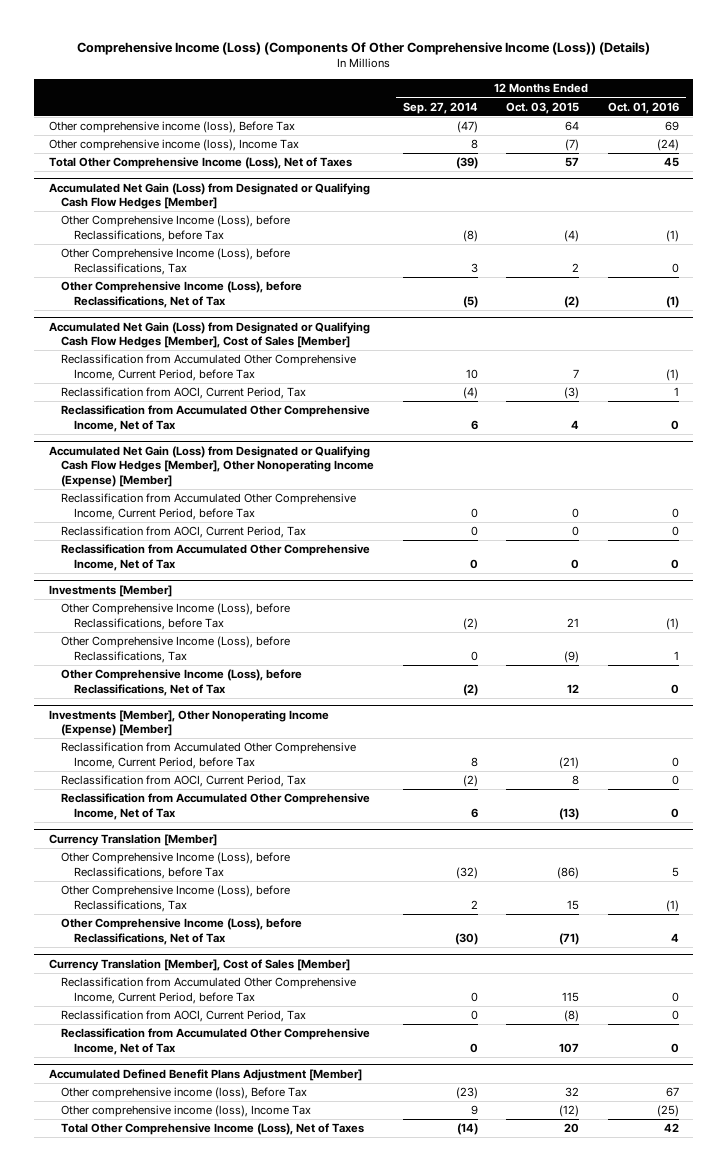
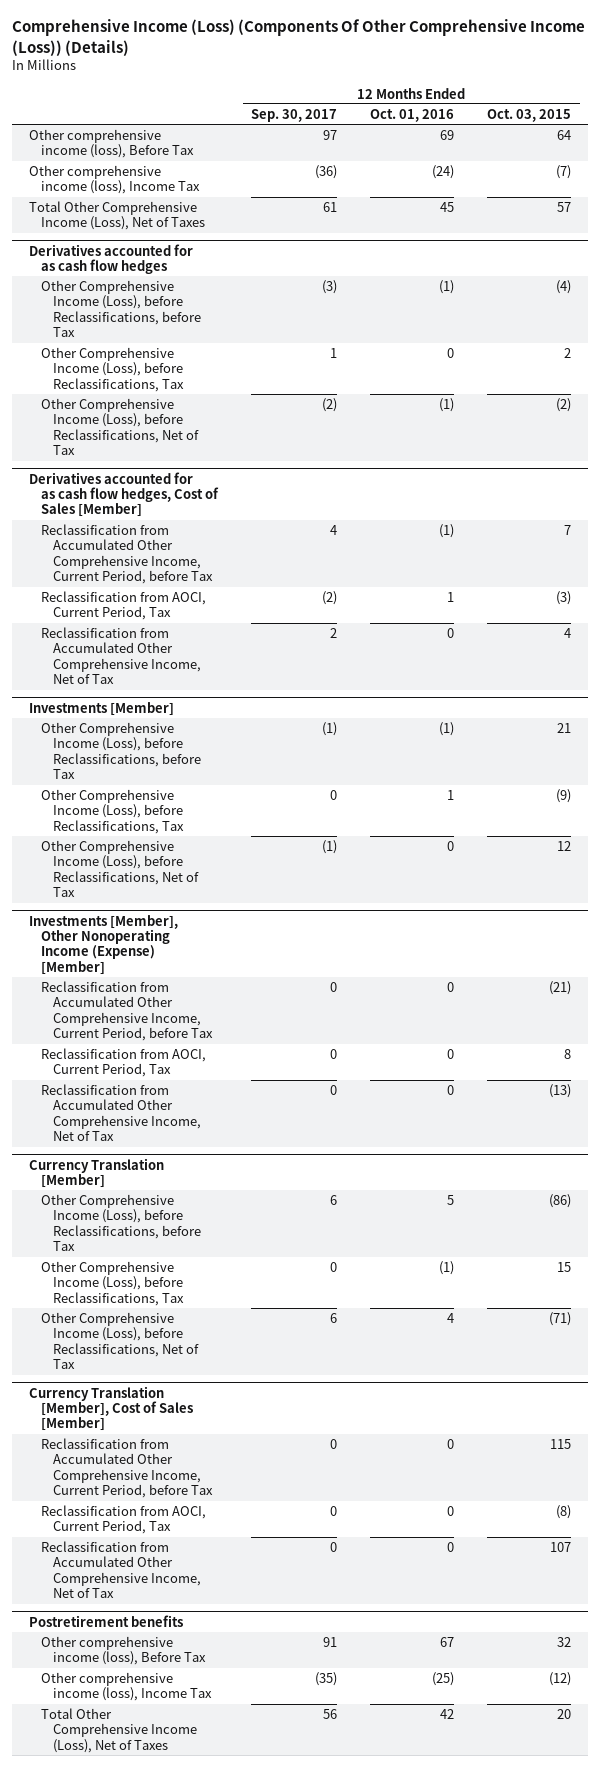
[402,101,478,114] Sep. 27, 2014 -> none
none -> [251,108,338,122] Sep. 30, 2017
[48,182,370,210] Accumulated Net Gain (Loss) from Designated or Qualifying Cash Flow Hedges [Member] -> [28,243,193,275] Derivatives accounted for as cash flow hedges
[48,321,370,349] Accumulated Net Gain (Loss) from Designated or Qualifying Cash Flow Hedges [Member], Cost of Sales [Member] -> none
none -> [28,471,219,518] Derivatives accounted for as cash flow hedges, Cost of Sales [Member]
[48,445,375,487] Accumulated Net Gain (Loss) from Designated or Qualifying Cash Flow Hedges [Member], Other Nonoperating Income (Expense) [Member] -> none
[61,493,357,520] Reclassification from Accumulated Other Comprehensive Income, Current Period, before Tax -> none
[61,526,307,539] Reclassification from AOCI, Current Period, Tax -> none
[61,544,371,571] Reclassification from Accumulated Other Comprehensive Income, Net of Tax -> none
[48,1068,362,1081] Accumulated Defined Benefit Plans Adjustment [Member] -> [28,1614,183,1627] Postretirement benefits

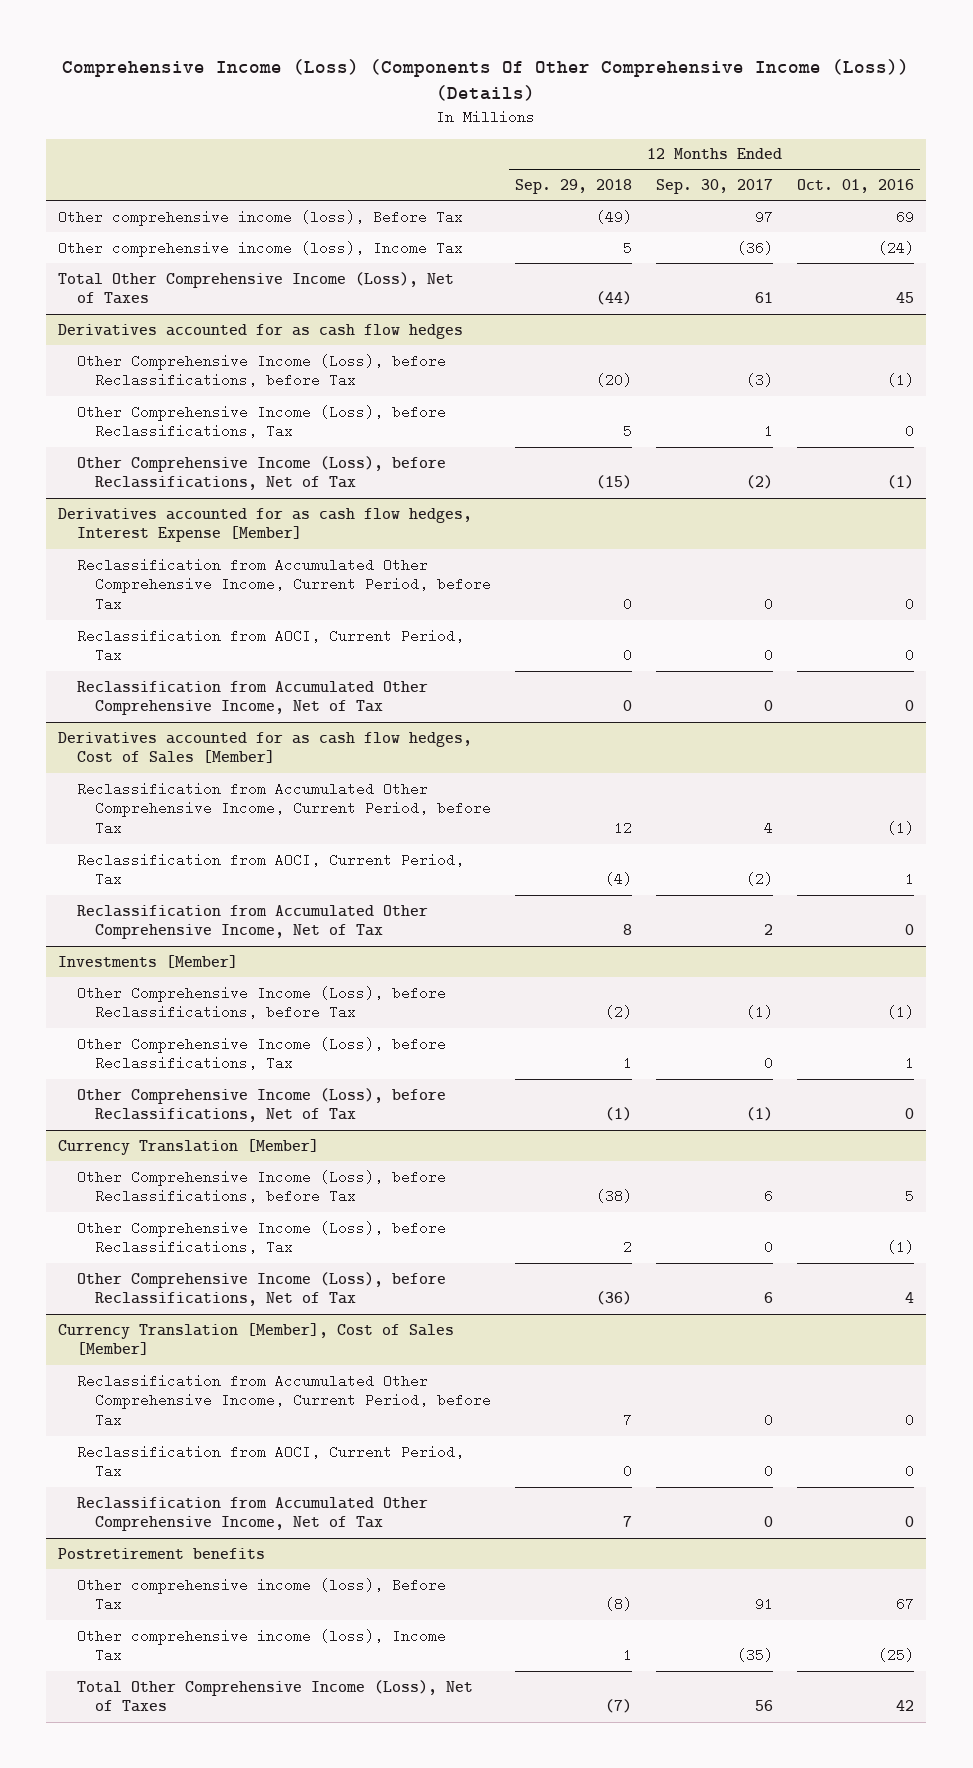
[487,108,572,122] Oct. 03, 2015 -> none
none -> [515,179,633,195] Sep. 29, 2018
none -> [58,507,473,543] Derivatives accounted for as cash flow hedges, Interest Expense [Member]
none -> [76,557,491,612] Reclassification from Accumulated Other Comprehensive Income, Current Period, before Tax
none -> [76,628,464,663] Reclassification from AOCI, Current Period, Tax
none -> [76,680,428,716] Reclassification from Accumulated Other Comprehensive Income, Net of Tax
[28,914,178,975] Investments [Member], Other Nonoperating Income (Expense) [Member] -> none
[40,980,214,1042] Reclassification from Accumulated Other Comprehensive Income, Current Period, before Tax -> none
[40,1047,206,1078] Reclassification from AOCI, Current Period, Tax -> none
[40,1083,202,1142] Reclassification from Accumulated Other Comprehensive Income, Net of Tax -> none

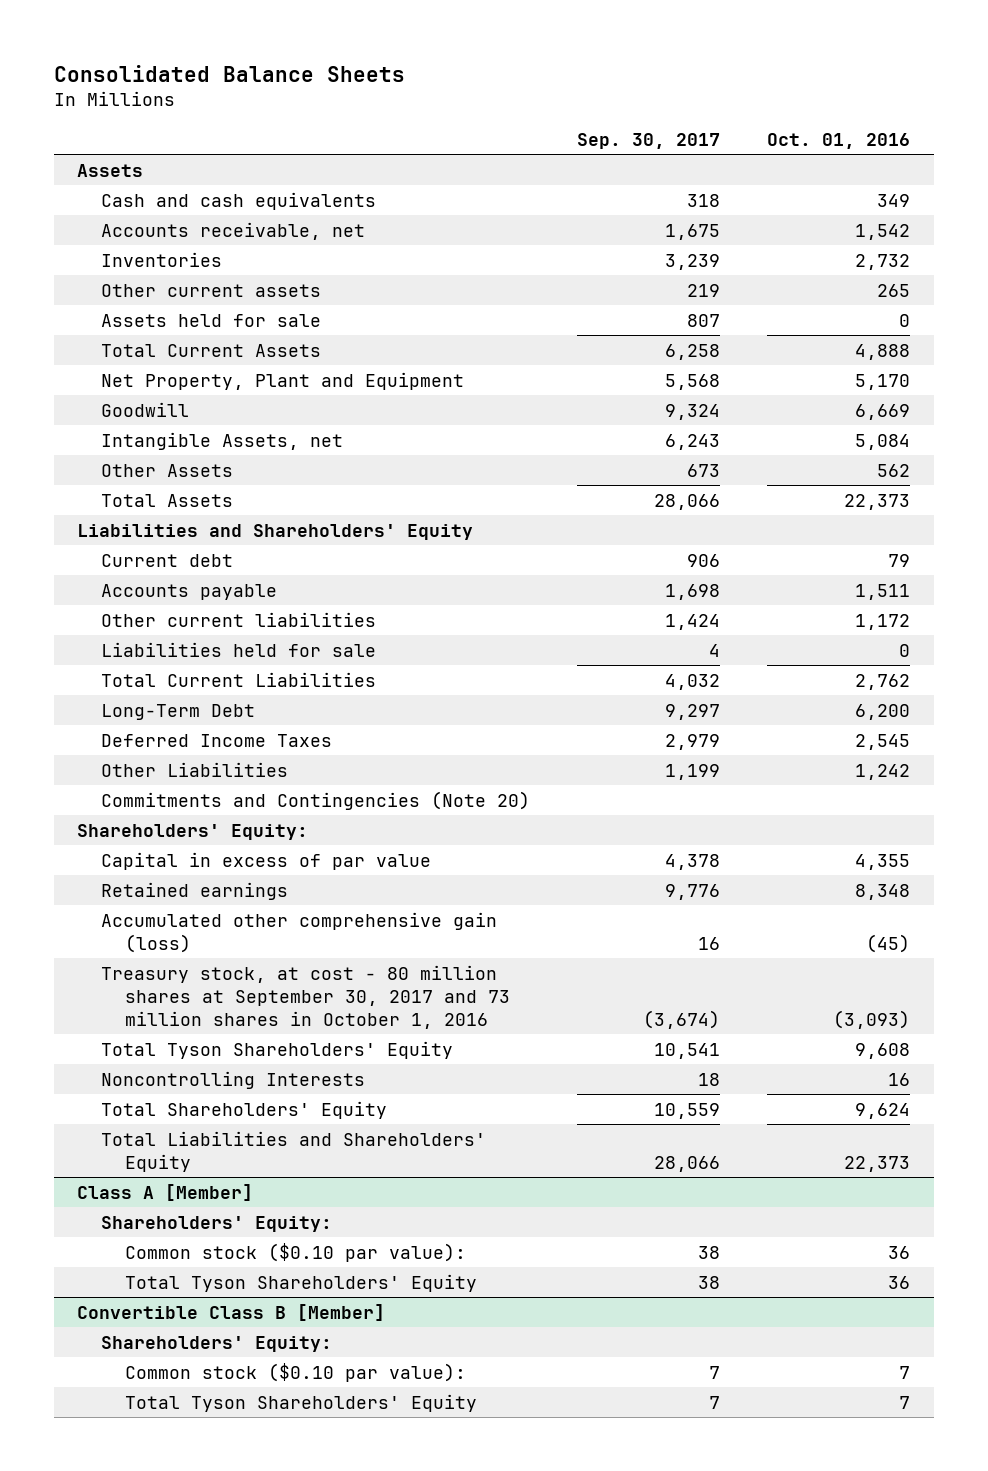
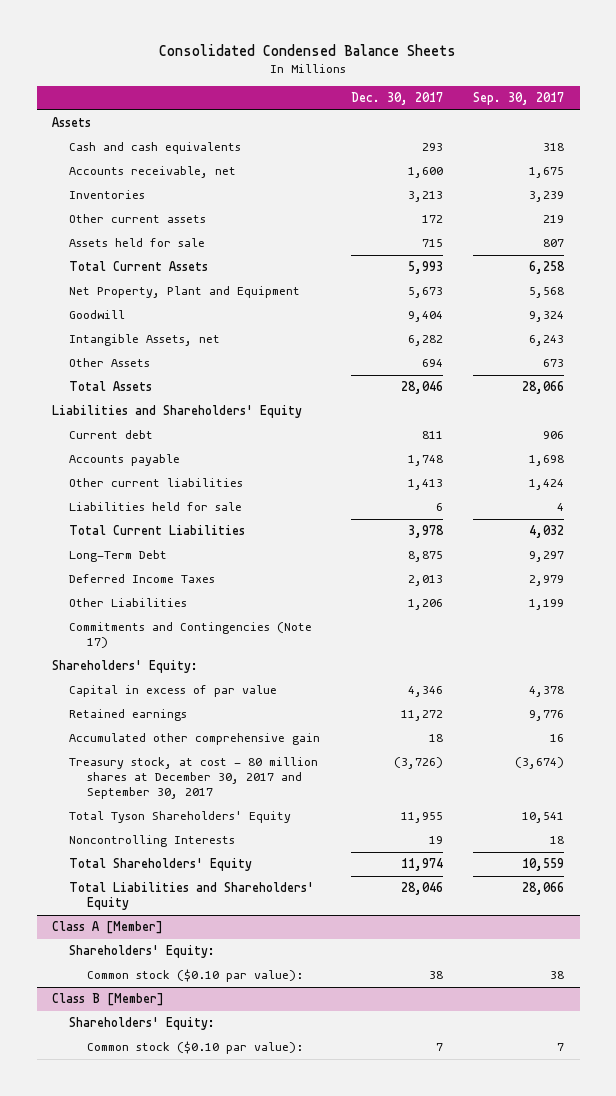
[53,64,405,82] Consolidated Balance Sheets -> [159,44,457,57] Consolidated Condensed Balance Sheets
[767,132,911,149] Oct. 01, 2016 -> none
none -> [350,92,443,106] Dec. 30, 2017
[101,790,531,810] Commitments and Contingencies (Note 20) -> [69,622,313,649] Commitments and Contingencies (Note 17)
[101,911,498,953] Accumulated other comprehensive gain (loss) -> [69,733,321,746] Accumulated other comprehensive gain
[101,964,511,1029] Treasury stock, at cost - 80 million shares at September 30, 2017 and 73 million shares in October 1, 2016 -> [69,757,319,800] Treasury stock, at cost - 80 million shares at December 30, 2017 and September 30, 2017
[125,1273,478,1292] Total Tyson Shareholders' Equity -> none
[77,1303,386,1321] Convertible Class B [Member] -> [51,993,164,1007] Class B [Member]
[125,1393,478,1412] Total Tyson Shareholders' Equity -> none

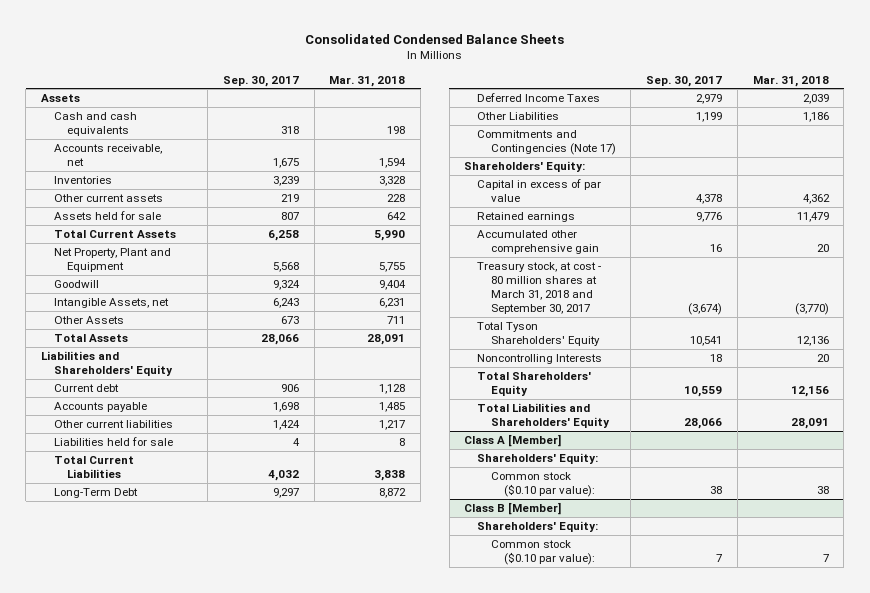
[350,92,443,106] Dec. 30, 2017 -> none
none -> [329,75,406,87] Mar. 31, 2018
[69,757,319,800] Treasury stock, at cost - 80 million shares at December 30, 2017 and September 30, 2017 -> [477,262,602,315] Treasury stock, at cost - 80 million shares at March 31, 2018 and September 30, 2017

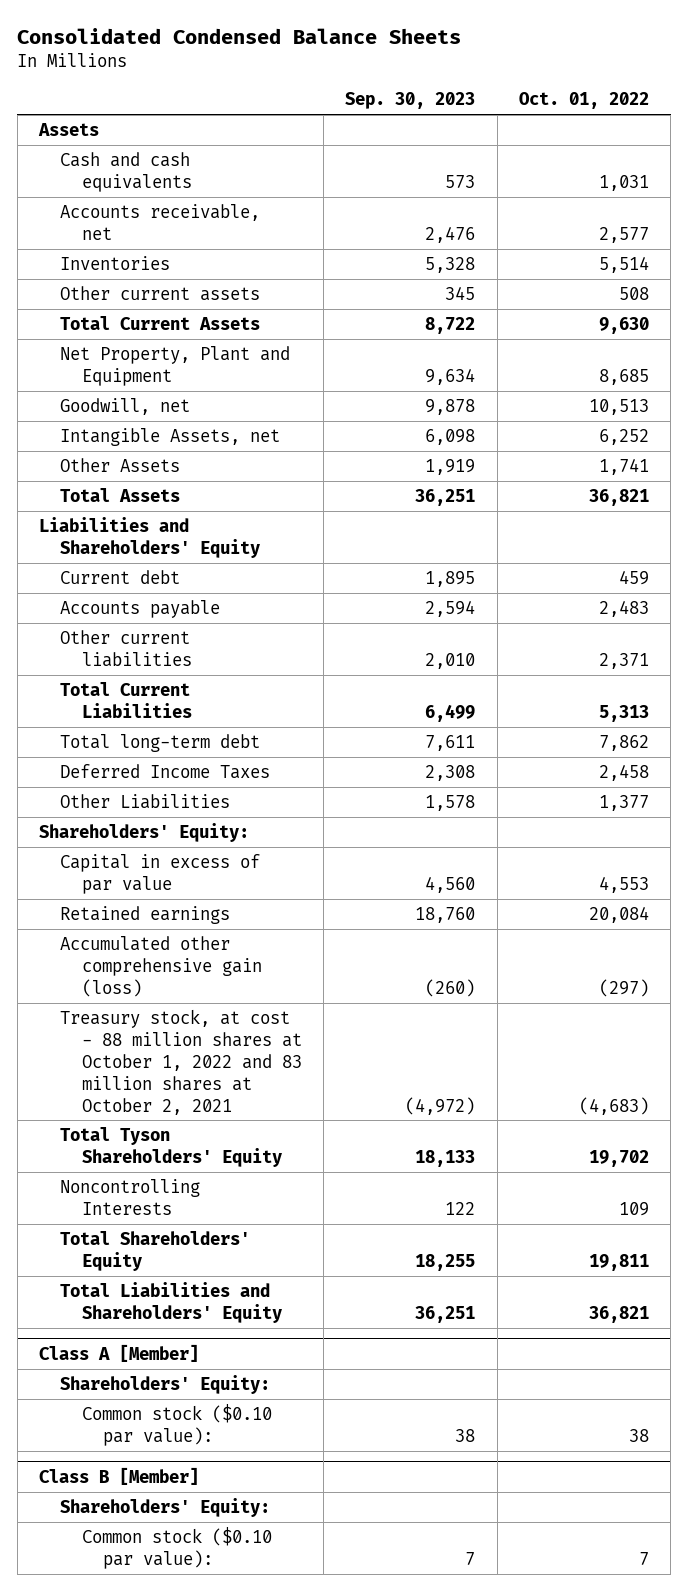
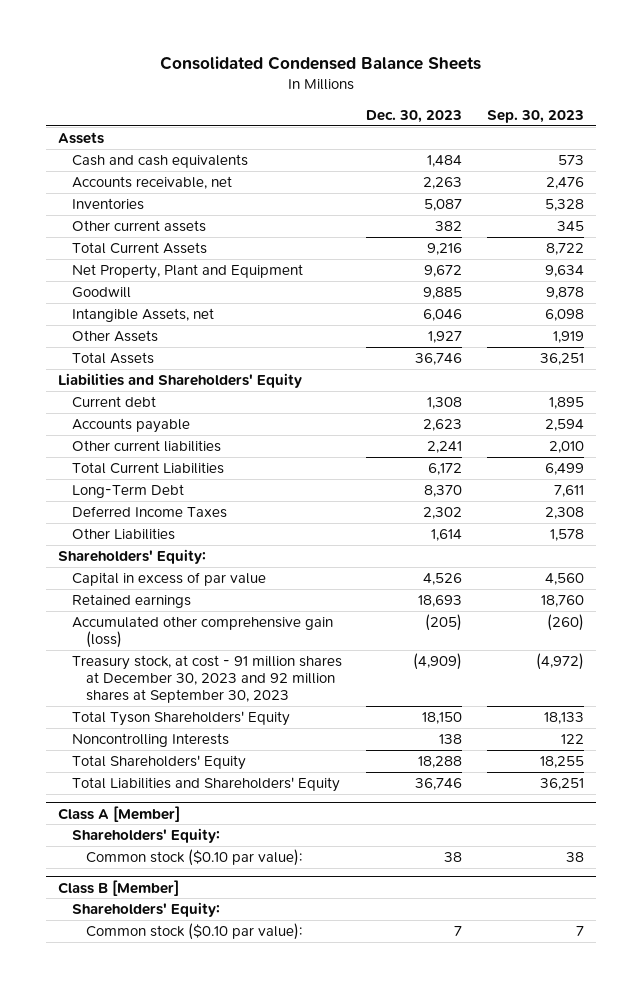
[518,92,649,110] Oct. 01, 2022 -> none
none -> [366,109,463,123] Dec. 30, 2023
[60,397,191,415] Goodwill, net -> [72,287,132,299] Goodwill
[60,733,261,752] Total long-term debt -> [72,484,185,499] Long-Term Debt
[60,1008,302,1115] Treasury stock, at cost - 88 million shares at October 1, 2022 and 83 million shares at October 2, 2021 -> [72,655,343,704] Treasury stock, at cost - 91 million shares at December 30, 2023 and 92 million shares at September 30, 2023

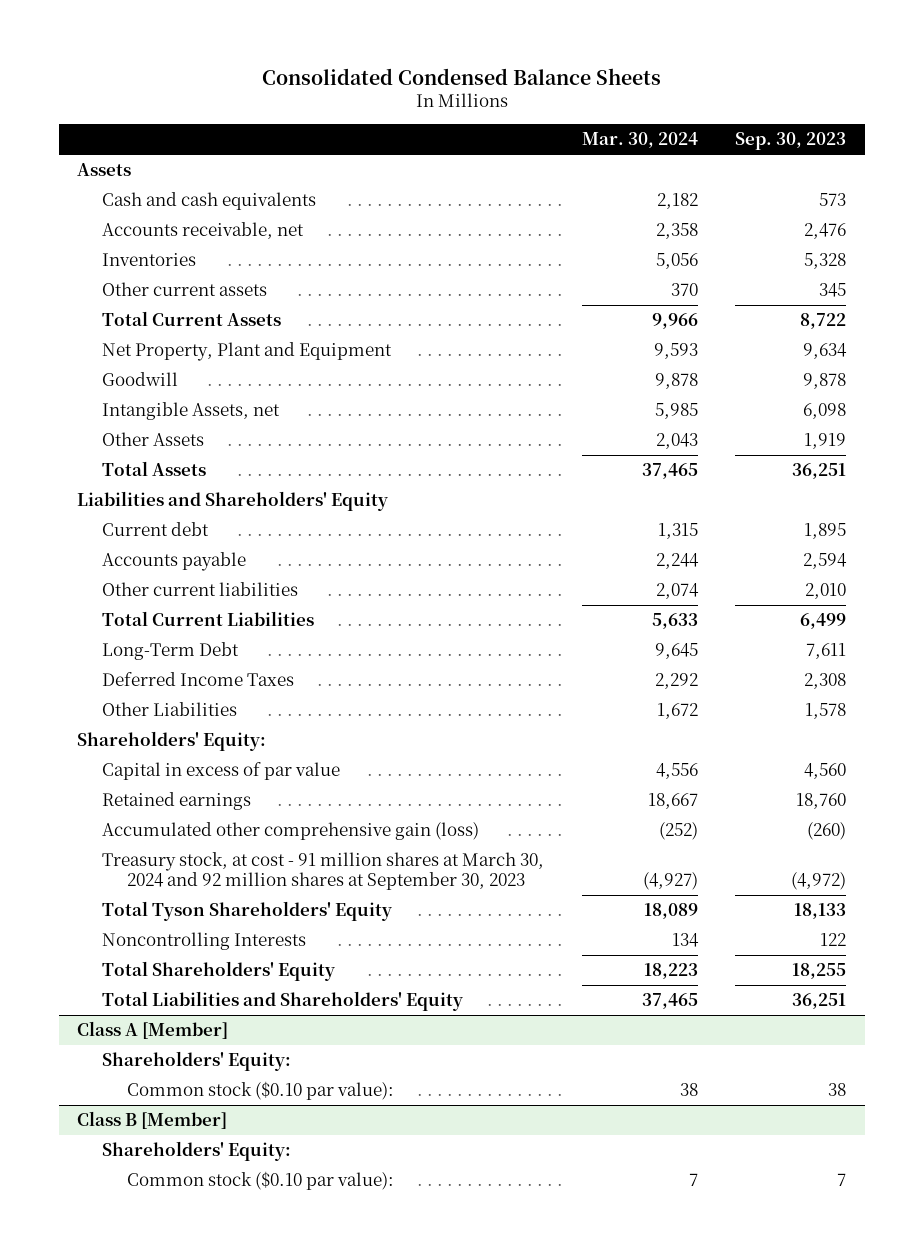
[366,109,463,123] Dec. 30, 2023 -> none
none -> [581,132,698,149] Mar. 30, 2024
[72,655,343,704] Treasury stock, at cost - 91 million shares at December 30, 2023 and 92 million shares at September 30, 2023 -> [102,852,545,891] Treasury stock, at cost - 91 million shares at March 30, 2024 and 92 million shares at September 30, 2023

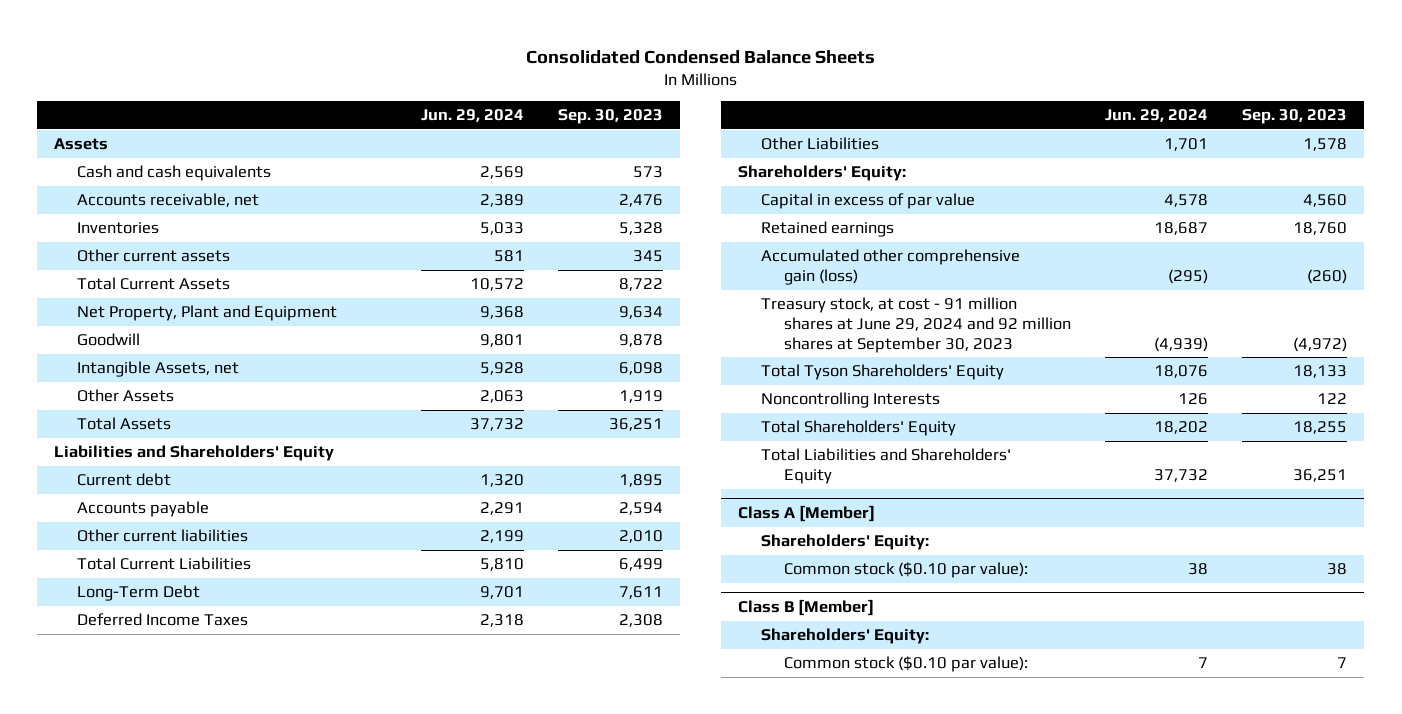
[581,132,698,149] Mar. 30, 2024 -> none
none -> [421,109,525,123] Jun. 29, 2024
[102,852,545,891] Treasury stock, at cost - 91 million shares at March 30, 2024 and 92 million shares at September 30, 2023 -> [761,297,1071,353] Treasury stock, at cost - 91 million shares at June 29, 2024 and 92 million shares at September 30, 2023

